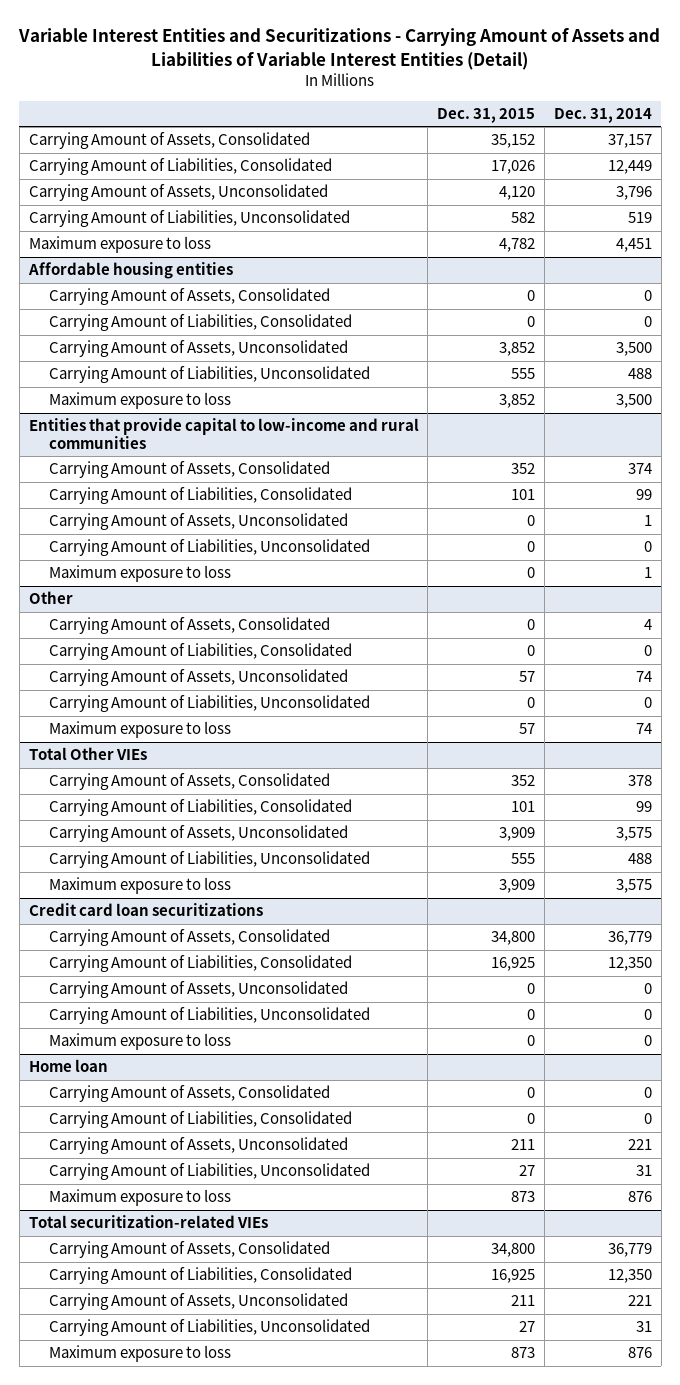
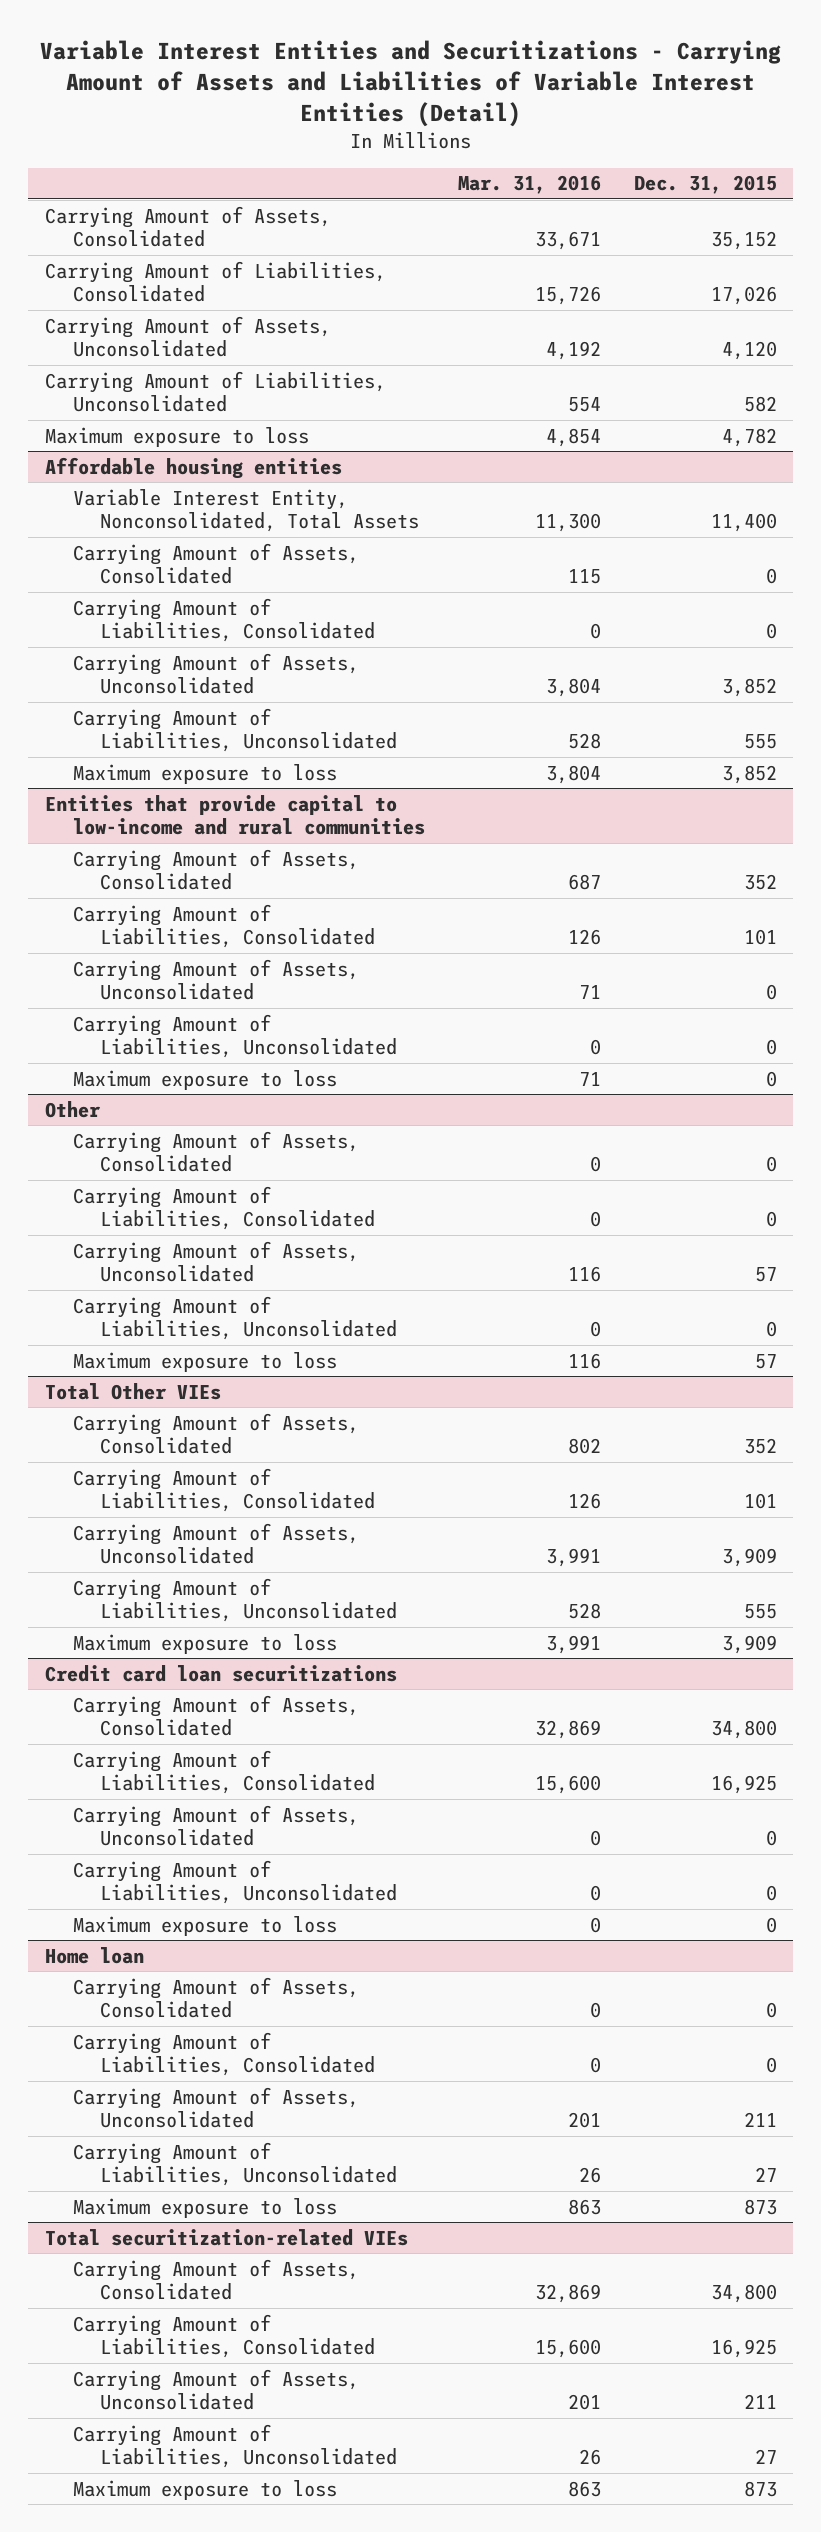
[553,108,652,124] Dec. 31, 2014 -> none
none -> [457,175,601,195] Mar. 31, 2016
none -> [72,488,420,533] Variable Interest Entity, Nonconsolidated, Total Assets

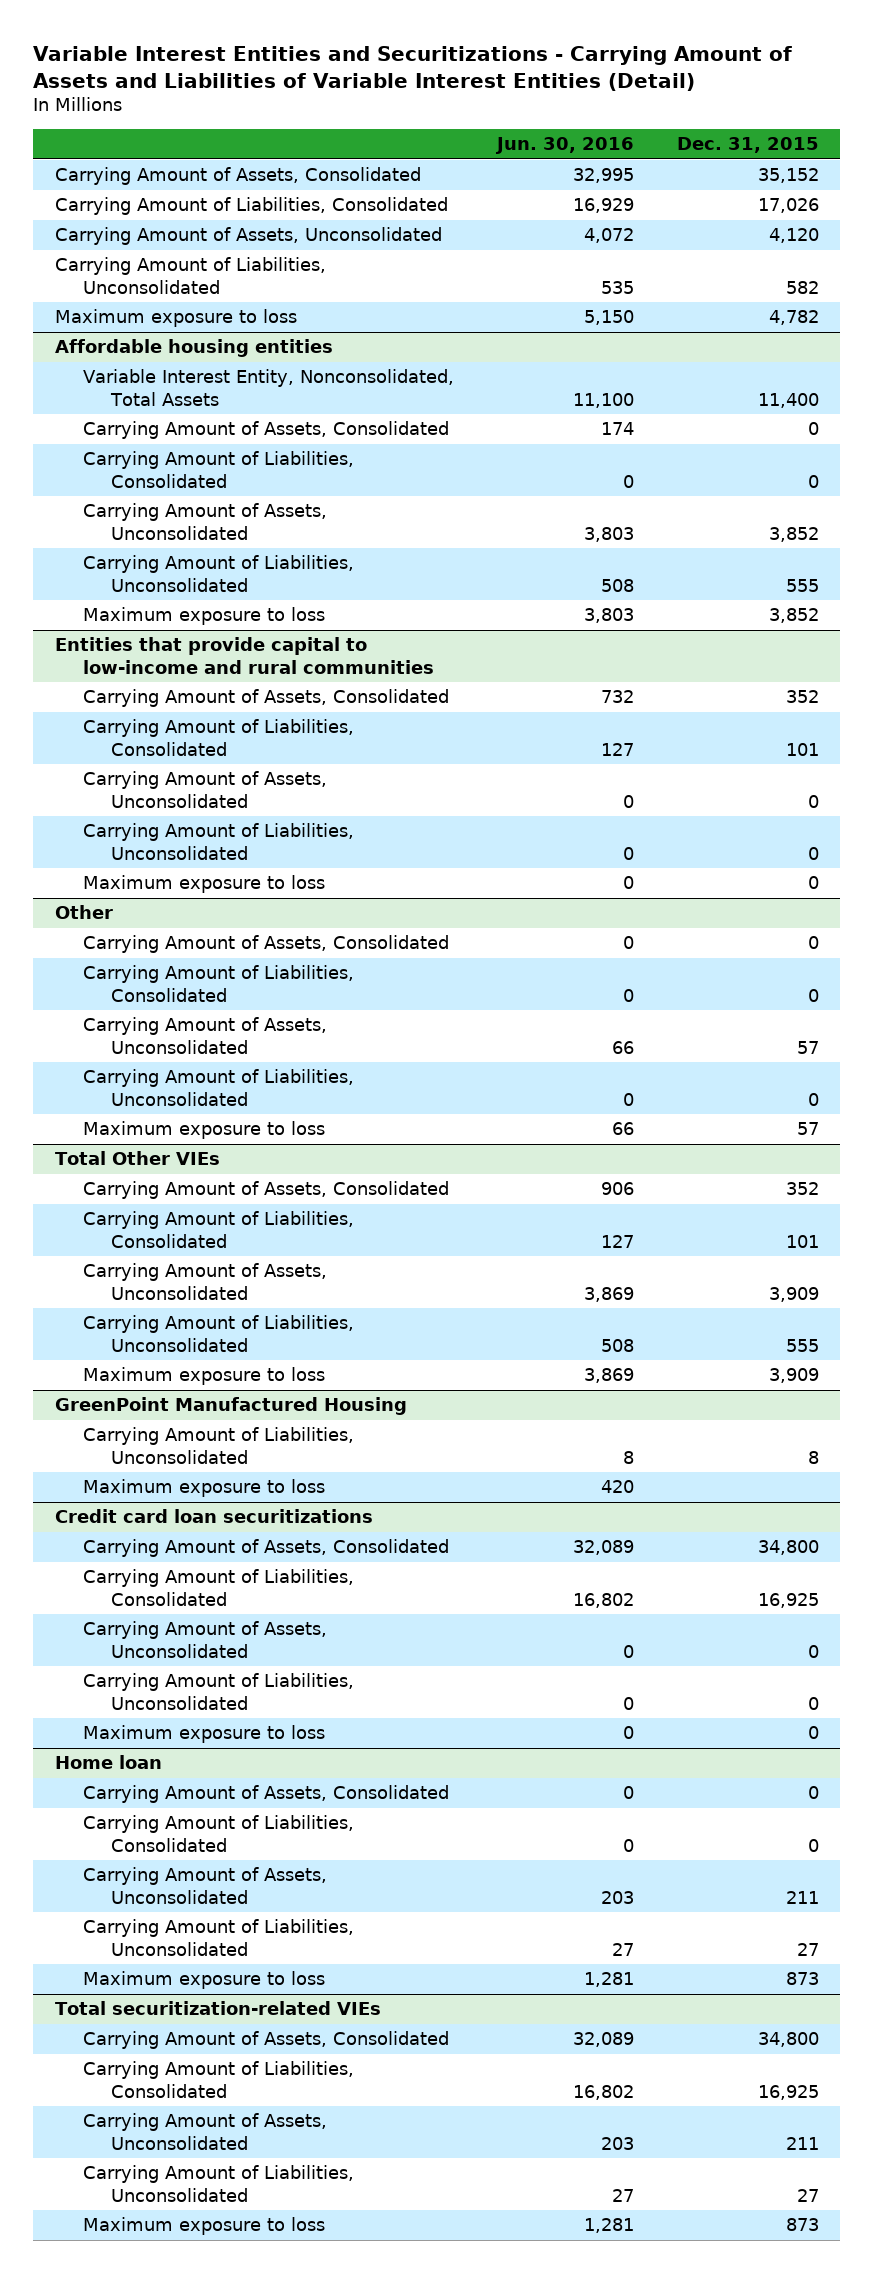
[457,175,601,195] Mar. 31, 2016 -> none
none -> [494,137,634,155] Jun. 30, 2016
none -> [54,1397,407,1416] GreenPoint Manufactured Housing
none -> [82,1427,354,1464] Carrying Amount of Liabilities, Unconsolidated
none -> [82,1479,325,1498] Maximum exposure to loss

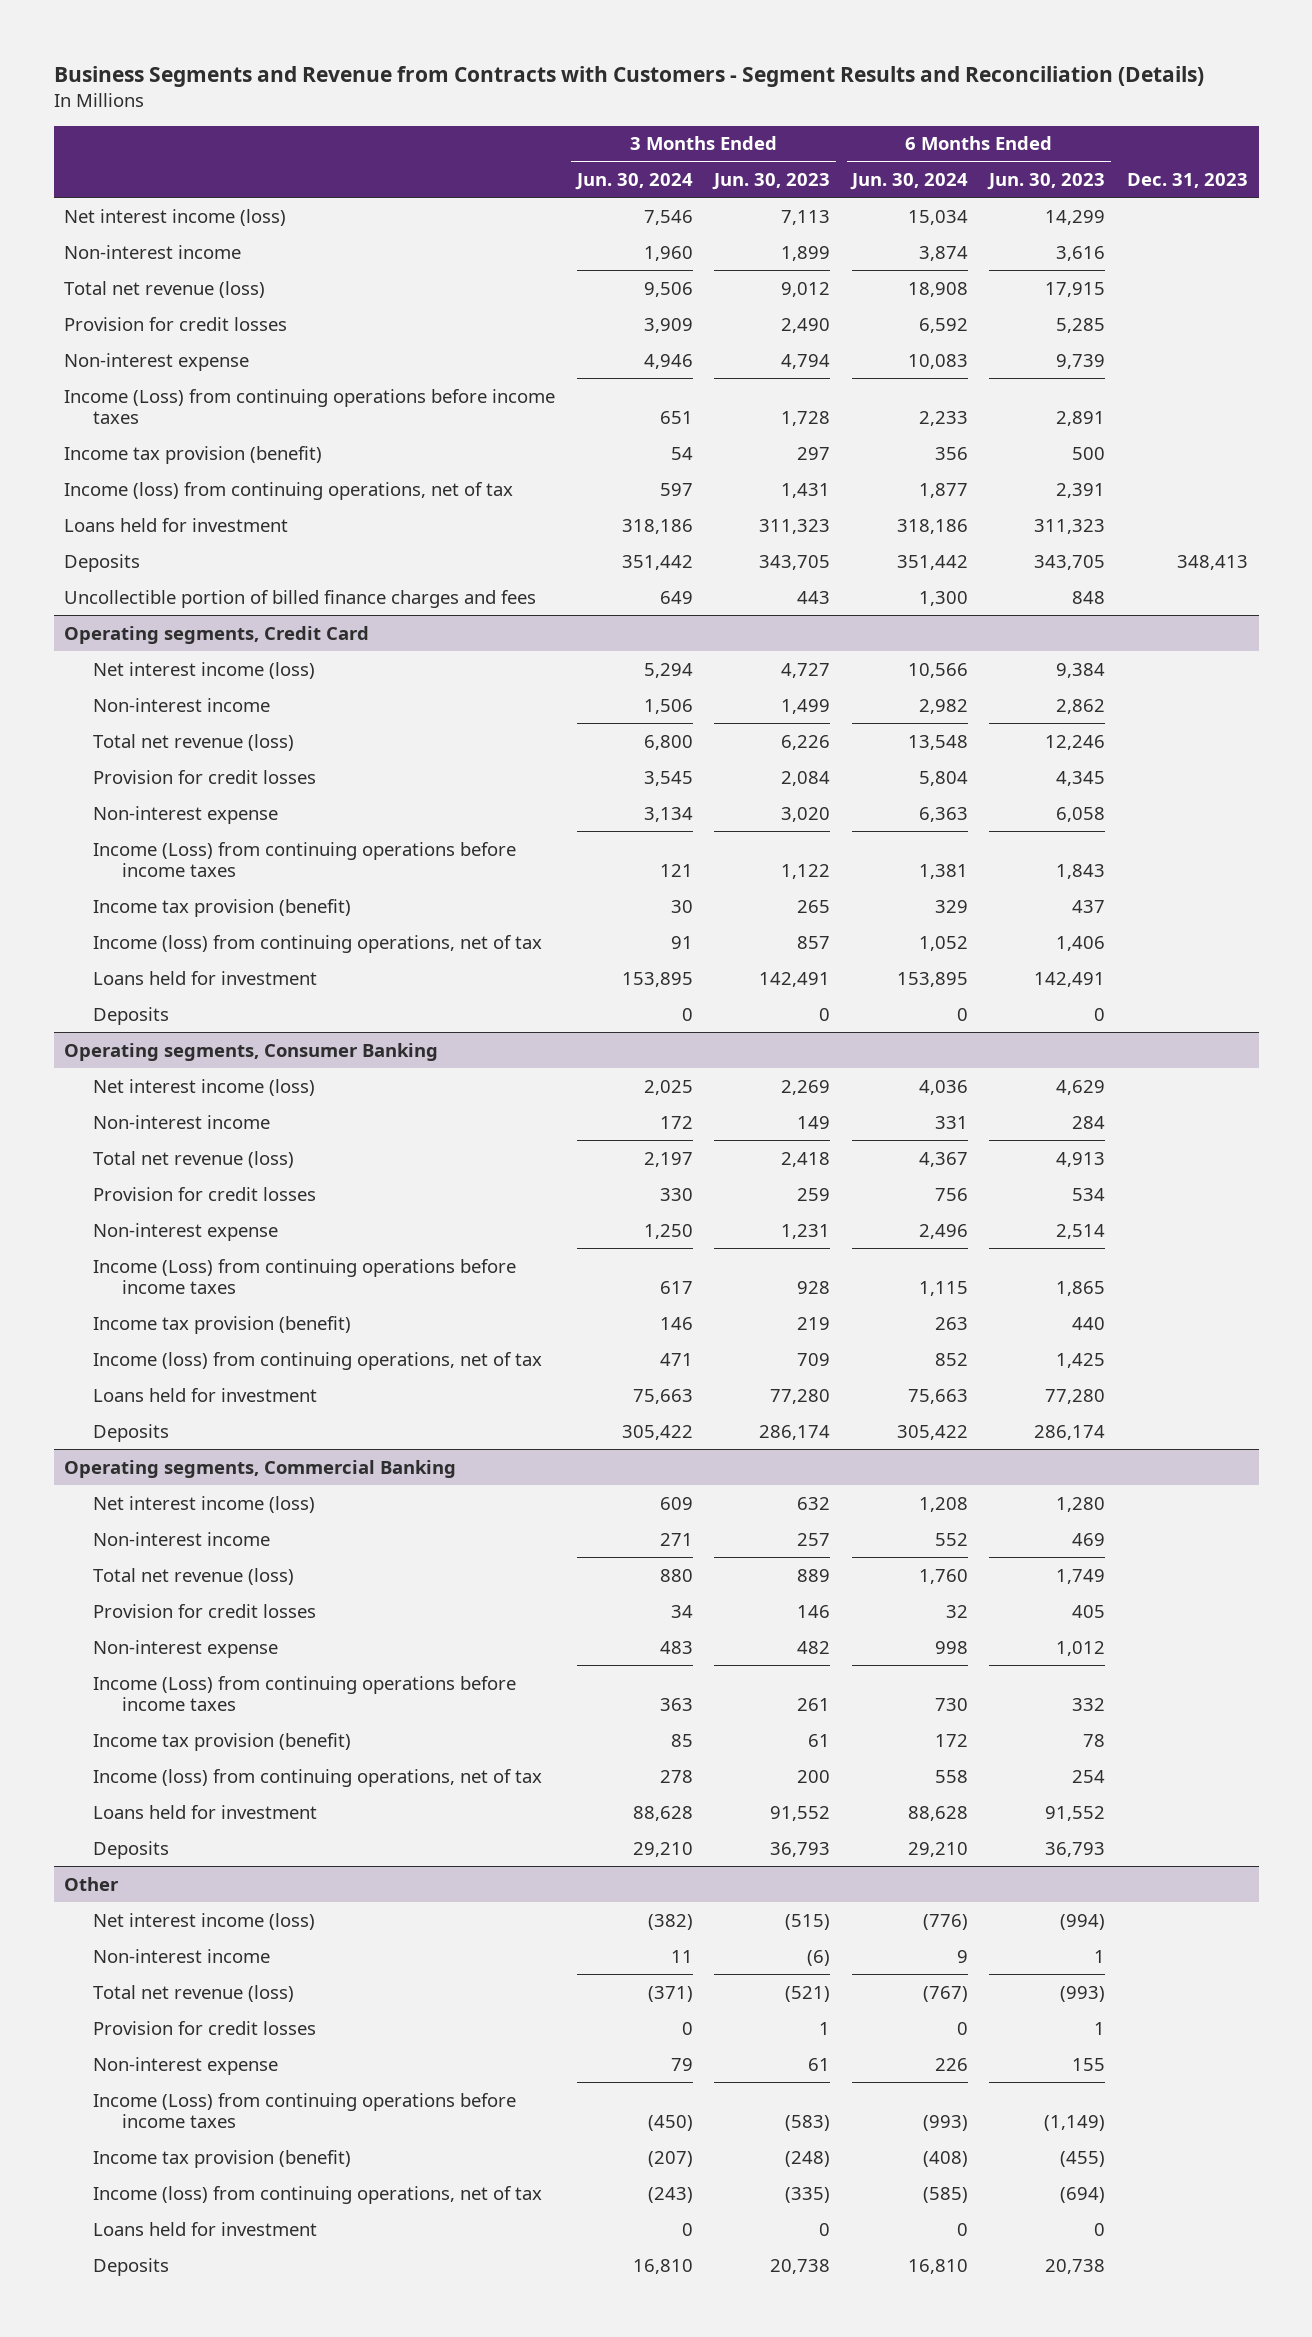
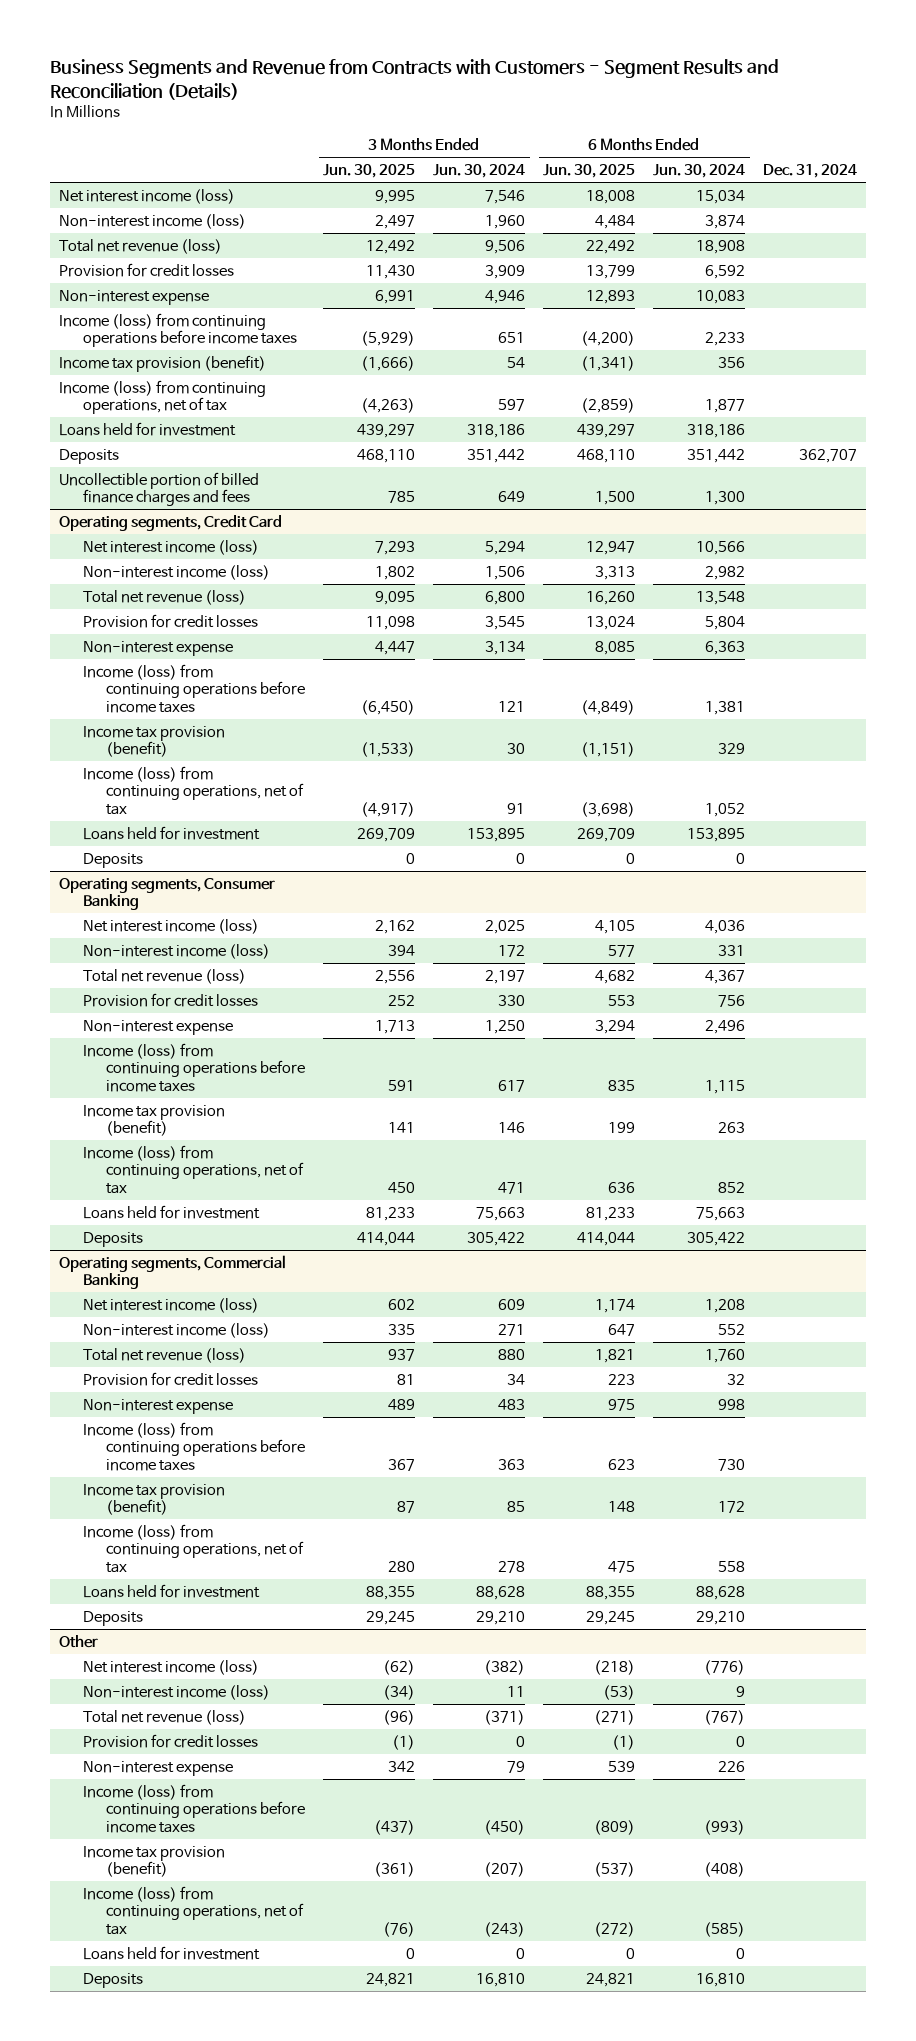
[712,172,831,190] Jun. 30, 2023 -> none
[987,172,1106,190] Jun. 30, 2023 -> none
[1127,172,1249,188] Dec. 31, 2023 -> none
none -> [323,164,416,179] Jun. 30, 2025
none -> [543,164,636,179] Jun. 30, 2025
none -> [763,164,858,179] Dec. 31, 2024
[64,244,242,259] Non-interest income -> [59,213,247,229] Non-interest income (loss)
[64,388,556,424] Income (Loss) from continuing operations before income taxes -> [59,312,297,348] Income (loss) from continuing operations before income taxes
[93,697,271,712] Non-interest income -> [82,564,270,580] Non-interest income (loss)
[93,841,517,877] Income (Loss) from continuing operations before income taxes -> [82,663,306,713] Income (loss) from continuing operations before income taxes
[93,1114,271,1129] Non-interest income -> [82,943,270,959] Non-interest income (loss)
[93,1258,517,1294] Income (Loss) from continuing operations before income taxes -> [82,1042,306,1092] Income (loss) from continuing operations before income taxes
[93,1531,271,1546] Non-interest income -> [82,1322,270,1338] Non-interest income (loss)
[93,1675,517,1711] Income (Loss) from continuing operations before income taxes -> [82,1421,306,1471] Income (loss) from continuing operations before income taxes
[93,1948,271,1963] Non-interest income -> [82,1684,270,1700] Non-interest income (loss)
[93,2092,517,2128] Income (Loss) from continuing operations before income taxes -> [82,1783,306,1833] Income (loss) from continuing operations before income taxes

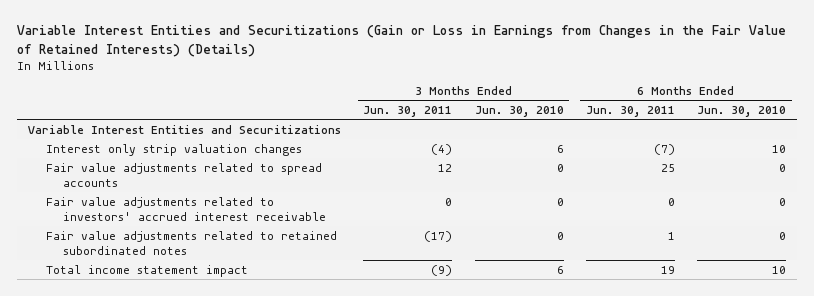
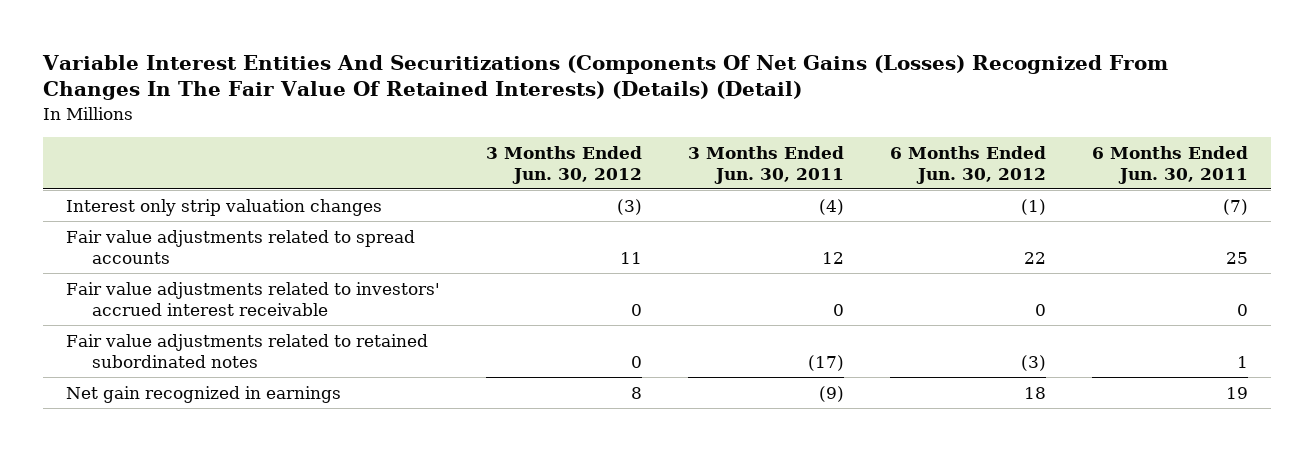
[17,25,787,57] Variable Interest Entities and Securitizations (Gain or Loss in Earnings from Changes in the Fair Value of Retained Interests) (Details) -> [41,54,1168,101] Variable Interest Entities And Securitizations (Components Of Net Gains (Losses) Recognized From Changes In The Fair Value Of Retained Interests) (Details) (Detail)
[474,106,564,118] Jun. 30, 2010 -> none
[697,106,787,118] Jun. 30, 2010 -> none
none -> [485,145,642,184] 3 Months Ended Jun. 30, 2012
none -> [889,145,1046,184] 6 Months Ended Jun. 30, 2012
[28,124,342,134] Variable Interest Entities and Securitizations -> none
[45,264,248,277] Total income statement impact -> [65,385,341,403] Net gain recognized in earnings

